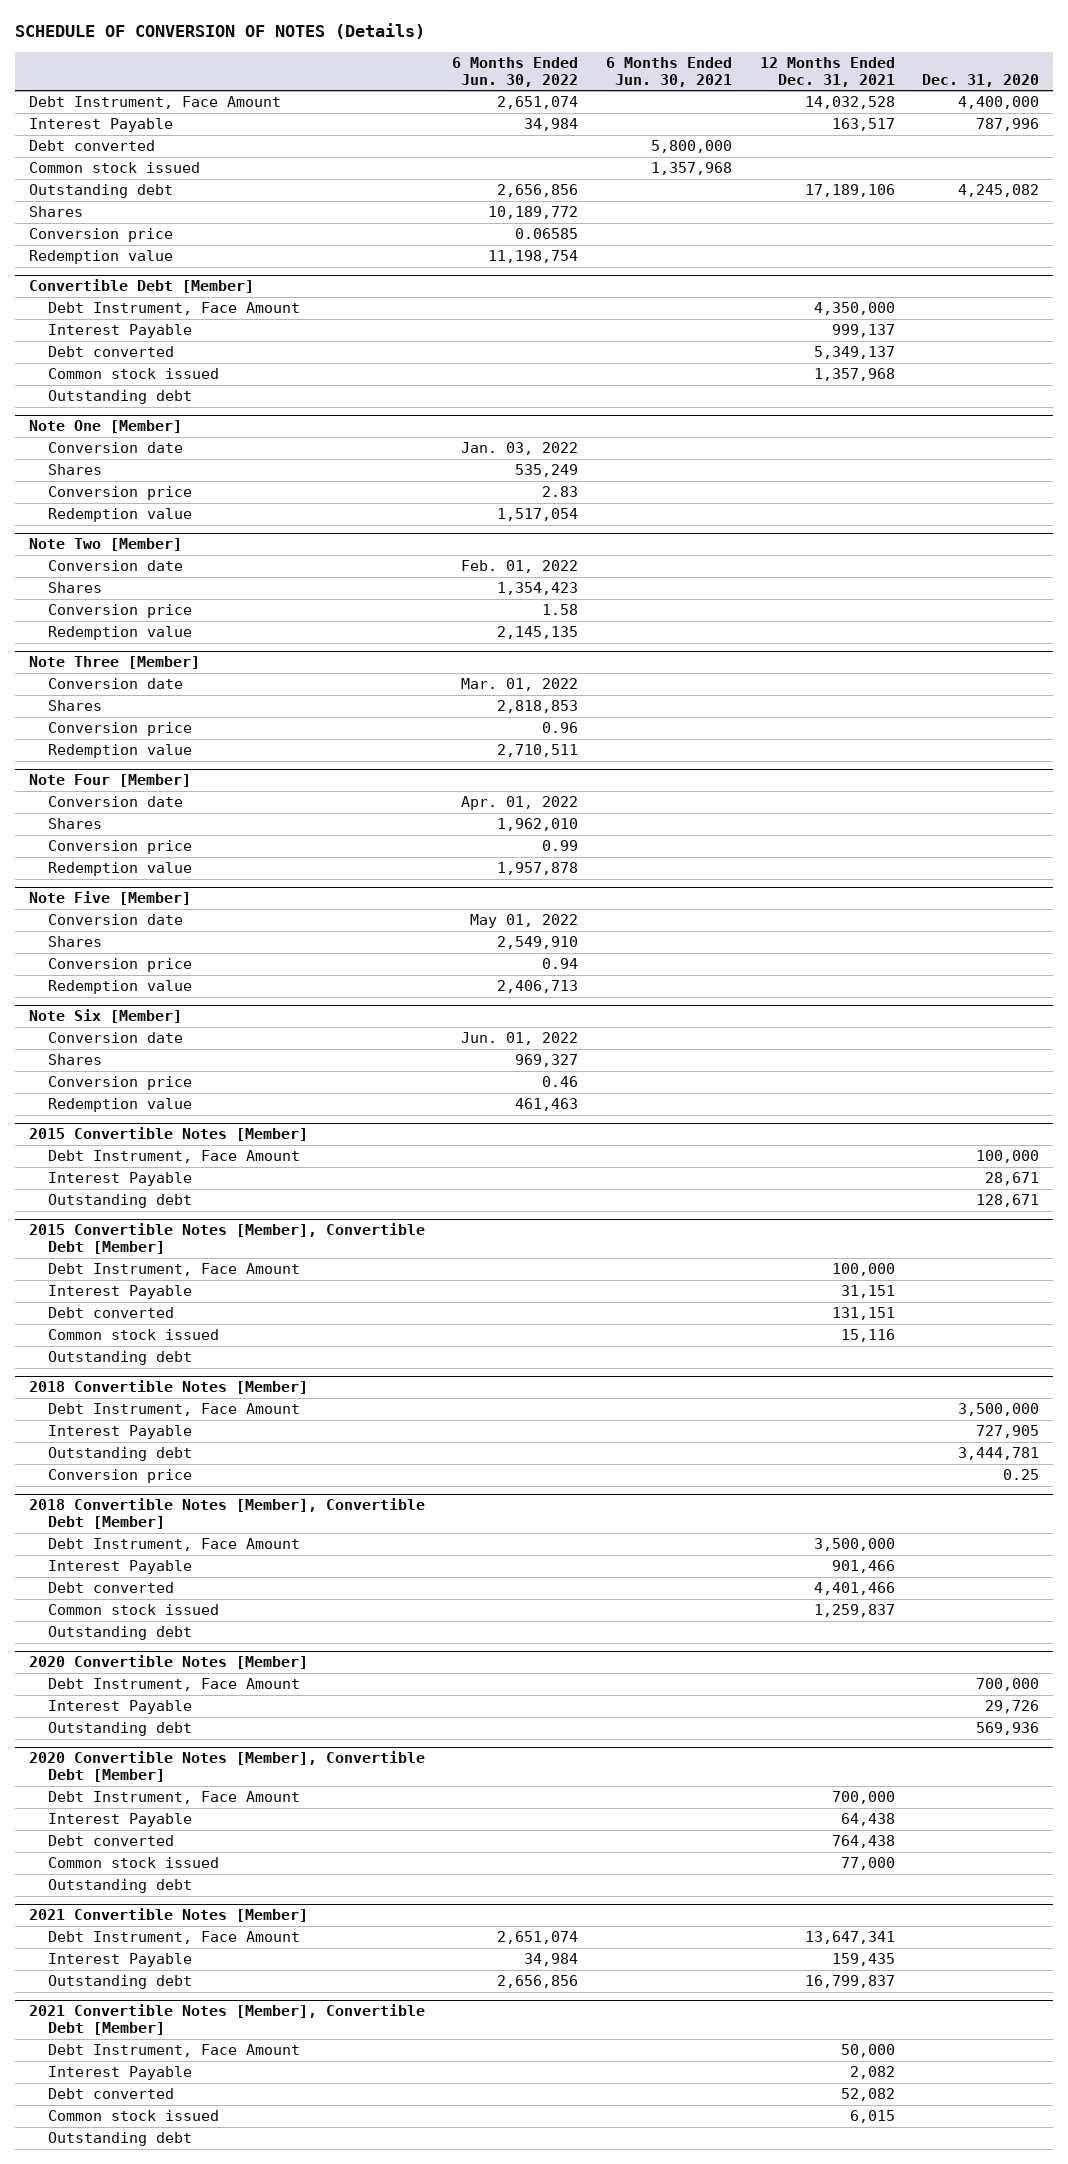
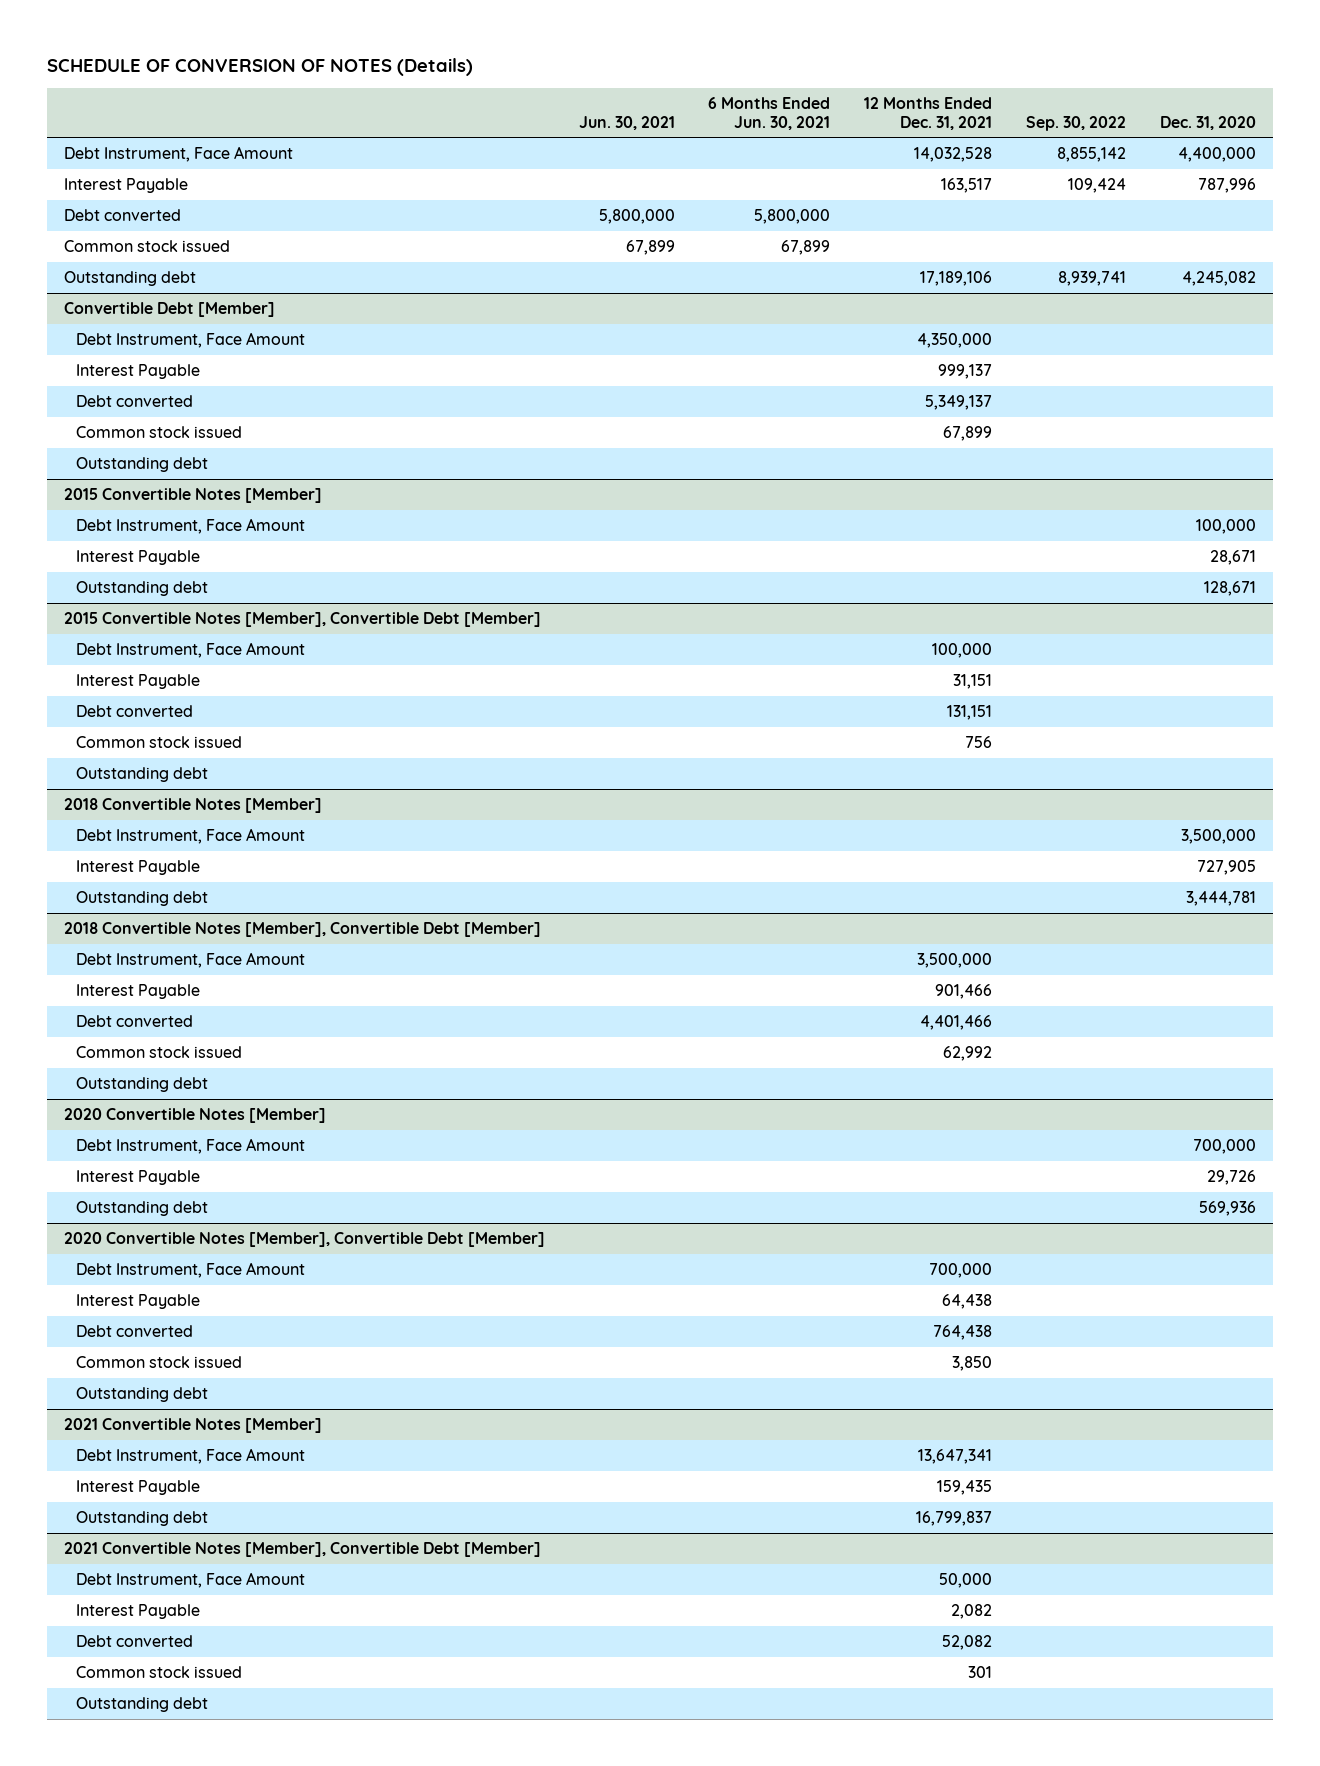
[452,56,579,87] 6 Months Ended Jun. 30, 2022 -> none
none -> [578,115,675,130] Jun. 30, 2021
none -> [1026,115,1127,131] Sep. 30, 2022
[650,162,732,176] 1,357,968 -> [781,239,831,255] 67,899
[28,206,83,218] Shares -> none
[28,228,173,243] Conversion price -> none
[28,250,173,265] Redemption value -> none
[813,368,895,382] 1,357,968 -> [943,425,993,441] 67,899
[28,420,182,434] Note One [Member] -> none
[47,442,183,454] Conversion date -> none
[47,464,102,476] Shares -> none
[47,486,192,501] Conversion price -> none
[47,508,192,523] Redemption value -> none
[28,538,182,552] Note Two [Member] -> none
[47,560,183,572] Conversion date -> none
[47,582,102,594] Shares -> none
[47,604,192,619] Conversion price -> none
[47,626,192,641] Redemption value -> none
[28,656,200,670] Note Three [Member] -> none
[47,678,183,690] Conversion date -> none
[47,700,102,712] Shares -> none
[47,722,192,737] Conversion price -> none
[47,744,192,759] Redemption value -> none
[28,774,191,788] Note Four [Member] -> none
[47,796,183,808] Conversion date -> none
[47,818,102,830] Shares -> none
[47,840,192,855] Conversion price -> none
[47,862,192,877] Redemption value -> none
[28,891,191,906] Note Five [Member] -> none
[47,914,183,926] Conversion date -> none
[47,936,102,948] Shares -> none
[47,958,192,973] Conversion price -> none
[47,980,192,995] Redemption value -> none
[28,1009,182,1024] Note Six [Member] -> none
[47,1032,183,1044] Conversion date -> none
[47,1054,102,1066] Shares -> none
[47,1076,192,1091] Conversion price -> none
[47,1098,192,1113] Redemption value -> none
[840,1329,895,1343] 15,116 -> [965,735,993,748] 756
[47,1469,192,1484] Conversion price -> none
[813,1604,895,1618] 1,259,837 -> [943,1045,993,1061] 62,992
[840,1857,895,1871] 77,000 -> [952,1355,993,1371] 3,850
[849,2110,895,2124] 6,015 -> [968,1665,993,1678] 301

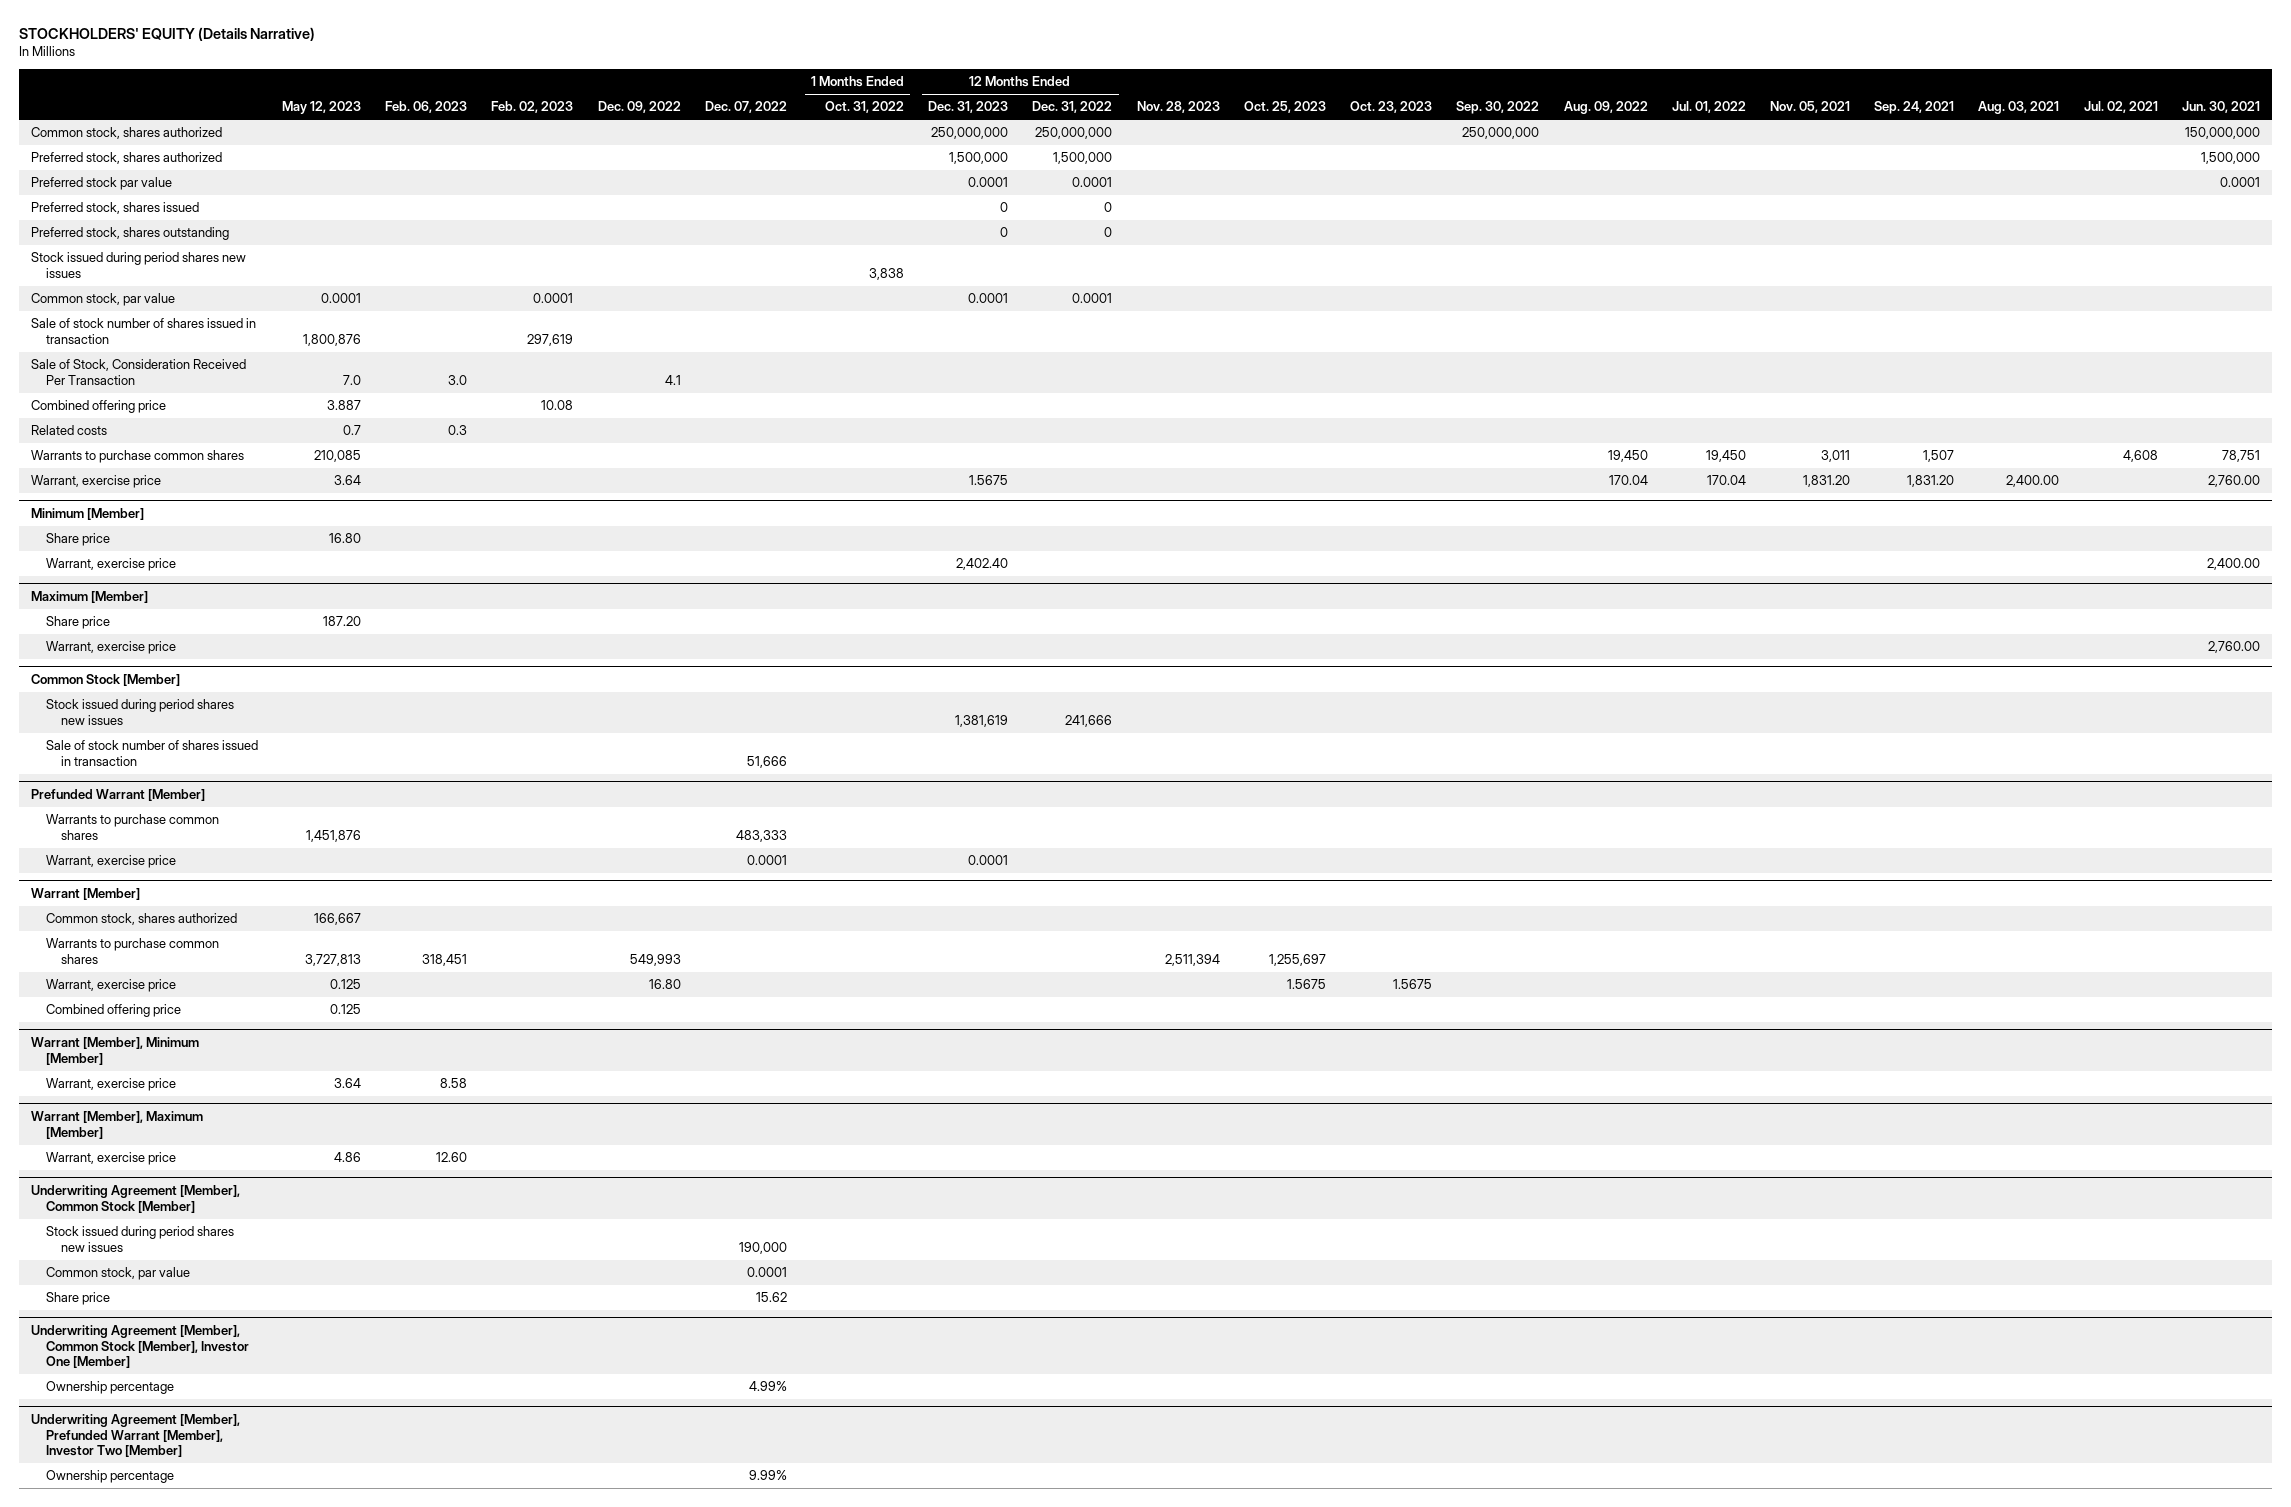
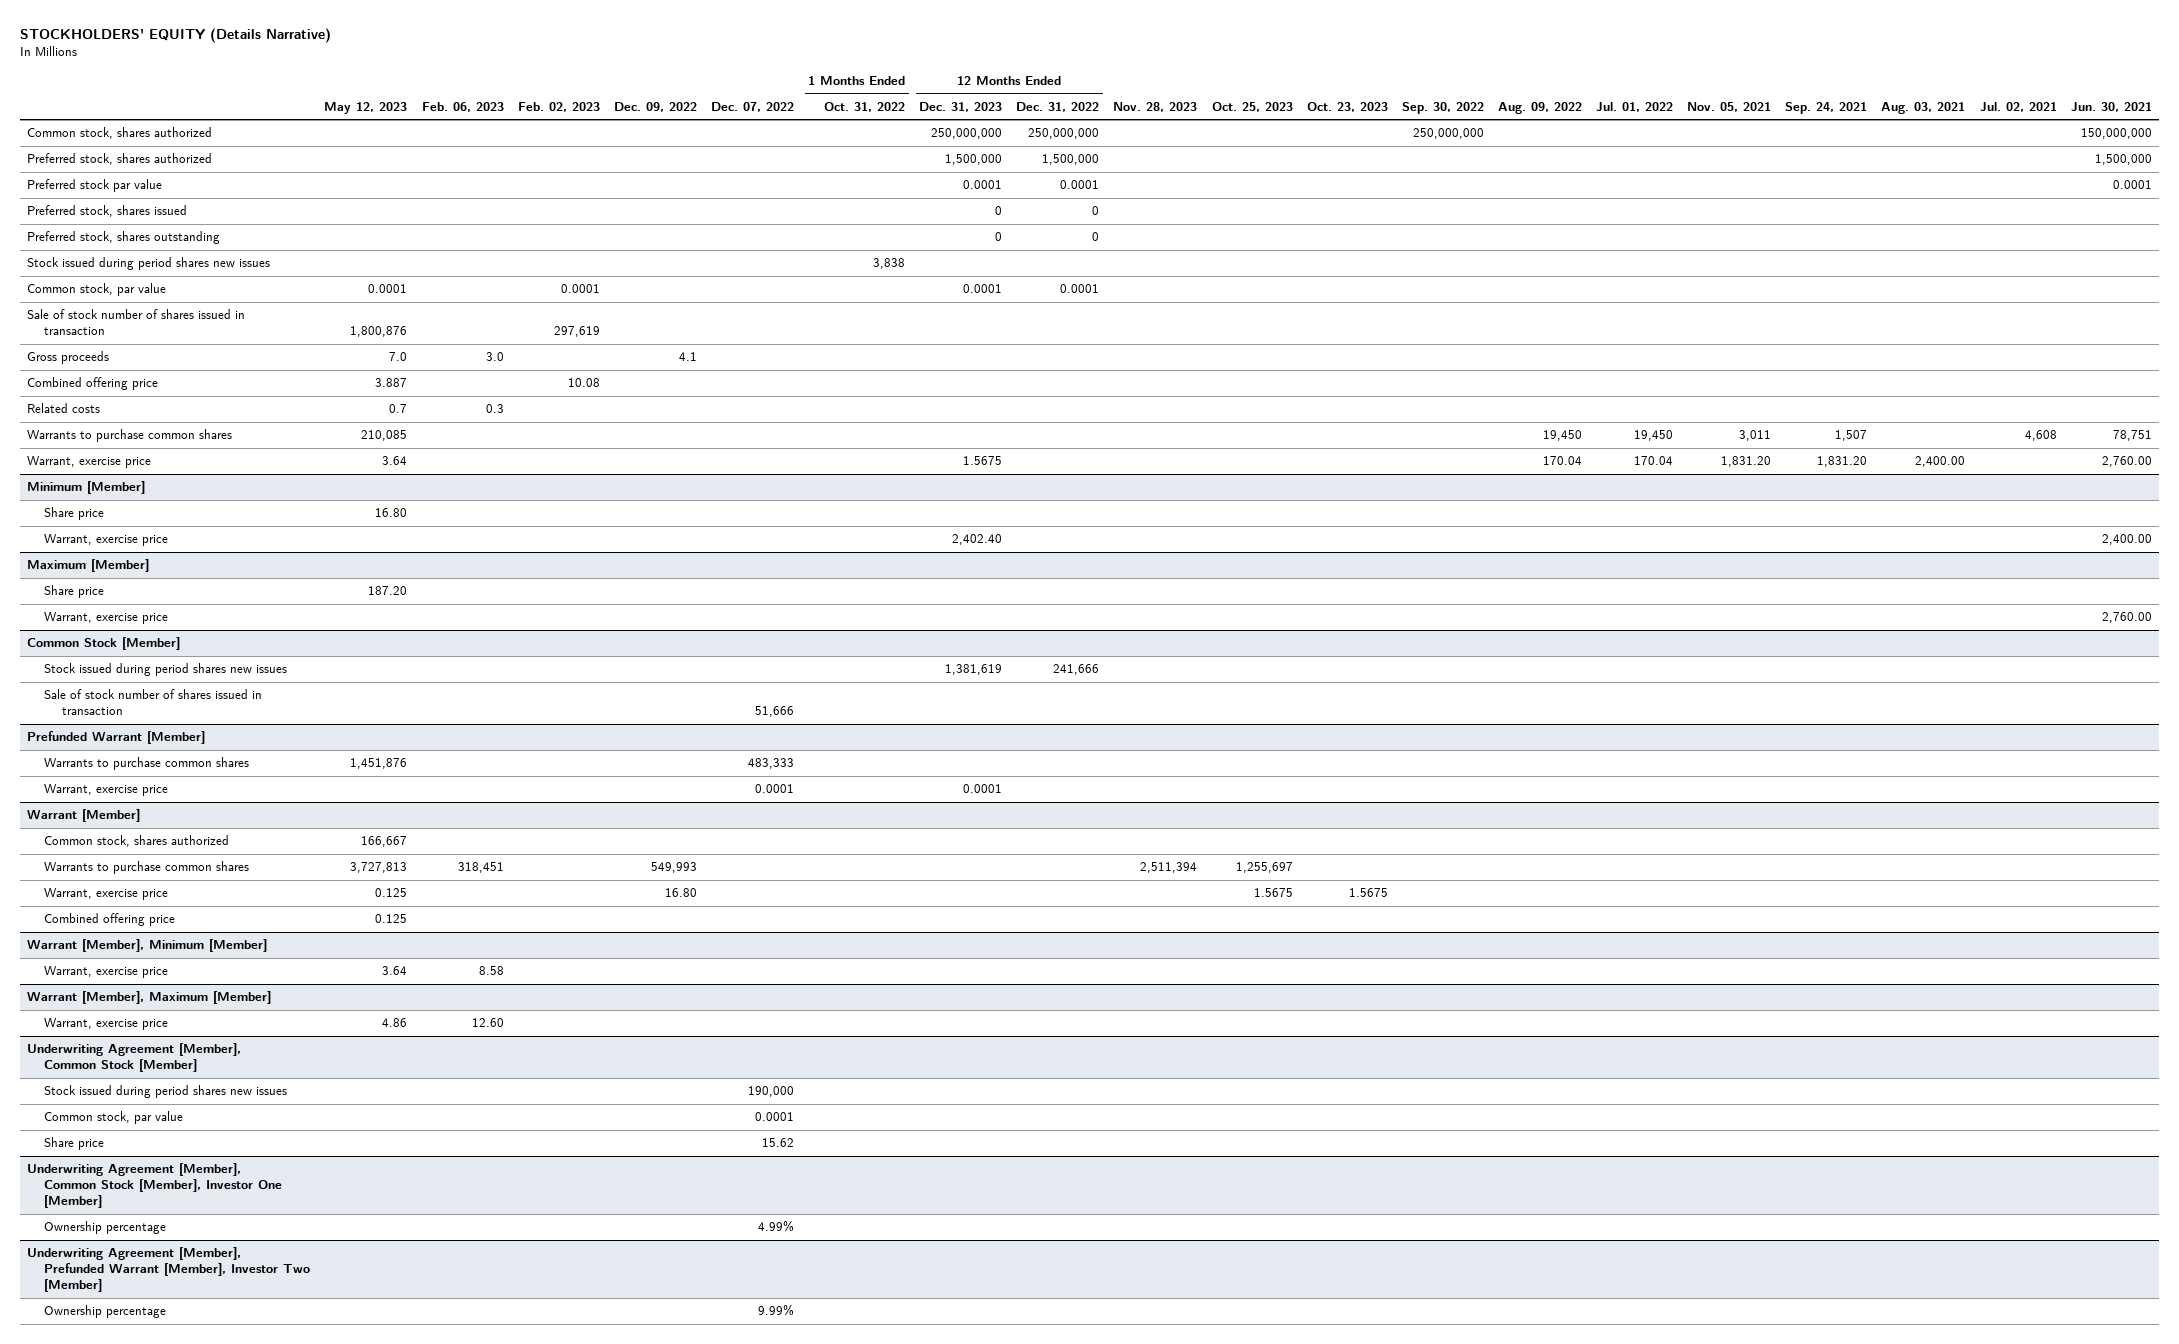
[30,359,246,385] Sale of Stock, Consideration Received Per Transaction -> [26,351,109,365] Gross proceeds

